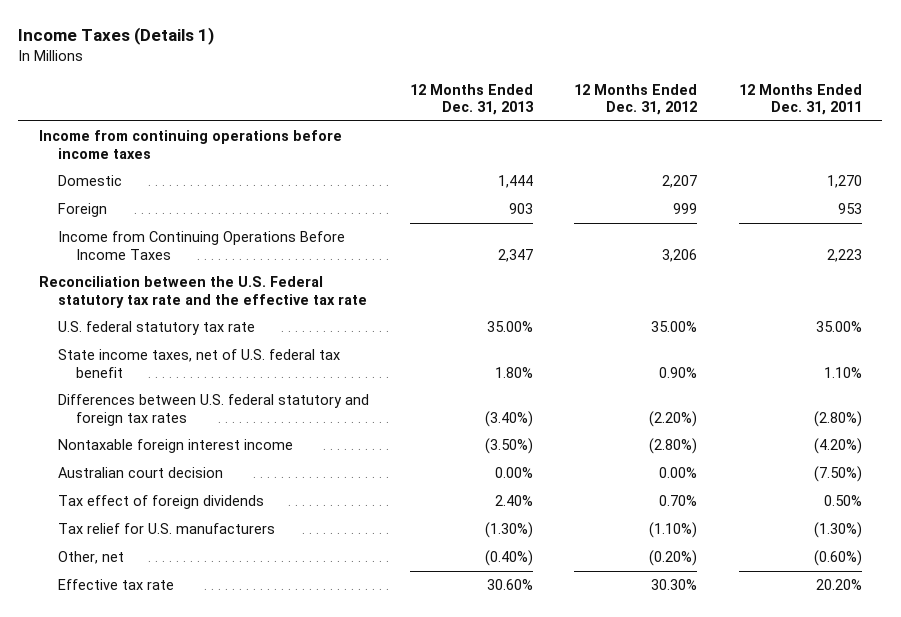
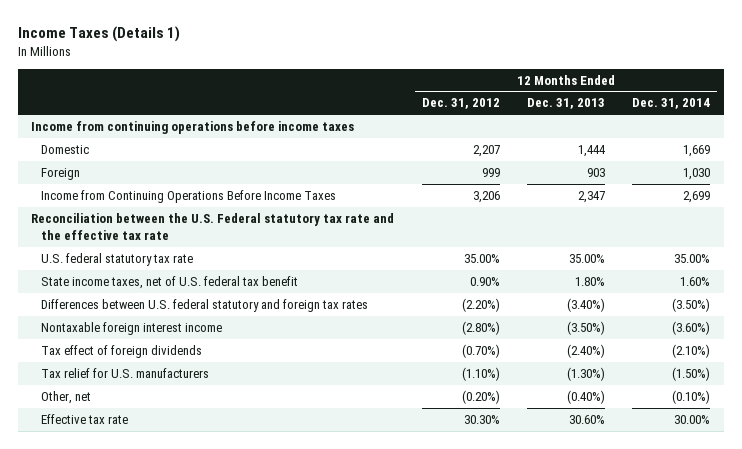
[738,83,862,115] 12 Months Ended Dec. 31, 2011 -> none
none -> [632,98,711,110] Dec. 31, 2014
[57,467,223,479] Australian court decision -> none
[494,495,533,507] 2.40% -> [567,343,606,358] (2.40%)
[659,495,698,507] 0.70% -> [461,343,500,358] (0.70%)

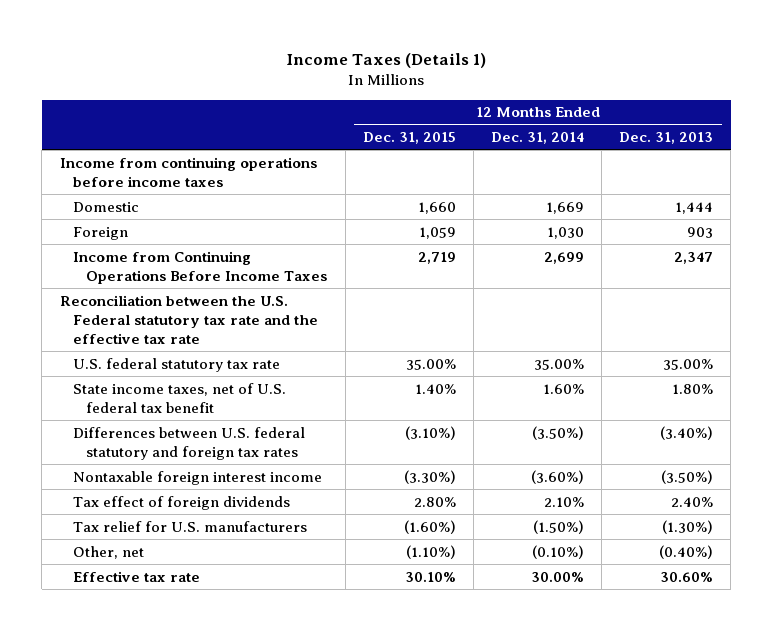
[421,98,500,110] Dec. 31, 2012 -> none
none -> [362,132,456,145] Dec. 31, 2015
[567,343,606,358] (2.40%) -> [671,496,714,507] 2.40%
[672,343,711,358] (2.10%) -> [543,496,584,507] 2.10%

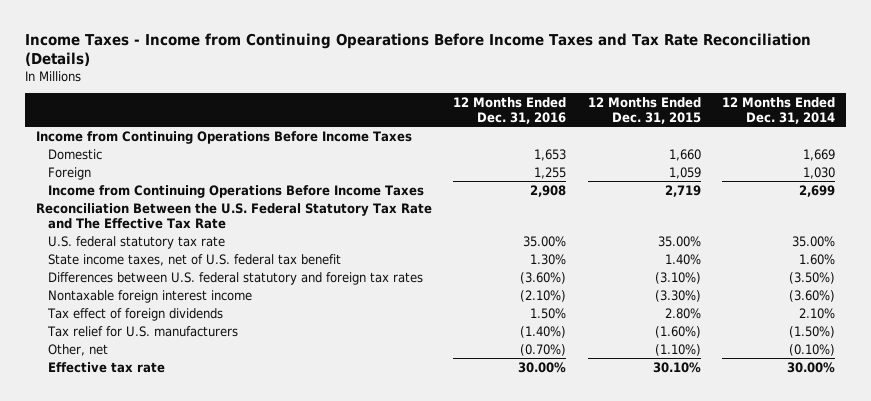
[286,52,487,68] Income Taxes (Details 1) -> [25,32,812,66] Income Taxes - Income from Continuing Opearations Before Income Taxes and Tax Rate Reconciliation (Details)
[619,132,714,145] Dec. 31, 2013 -> none
none -> [453,97,567,124] 12 Months Ended Dec. 31, 2016
[59,156,317,187] Income from continuing operations before income taxes -> [35,130,412,144] Income from Continuing Operations Before Income Taxes
[59,294,319,344] Reconciliation between the U.S. Federal statutory tax rate and the effective tax rate -> [35,202,432,229] Reconciliation Between the U.S. Federal Statutory Tax Rate and The Effective Tax Rate

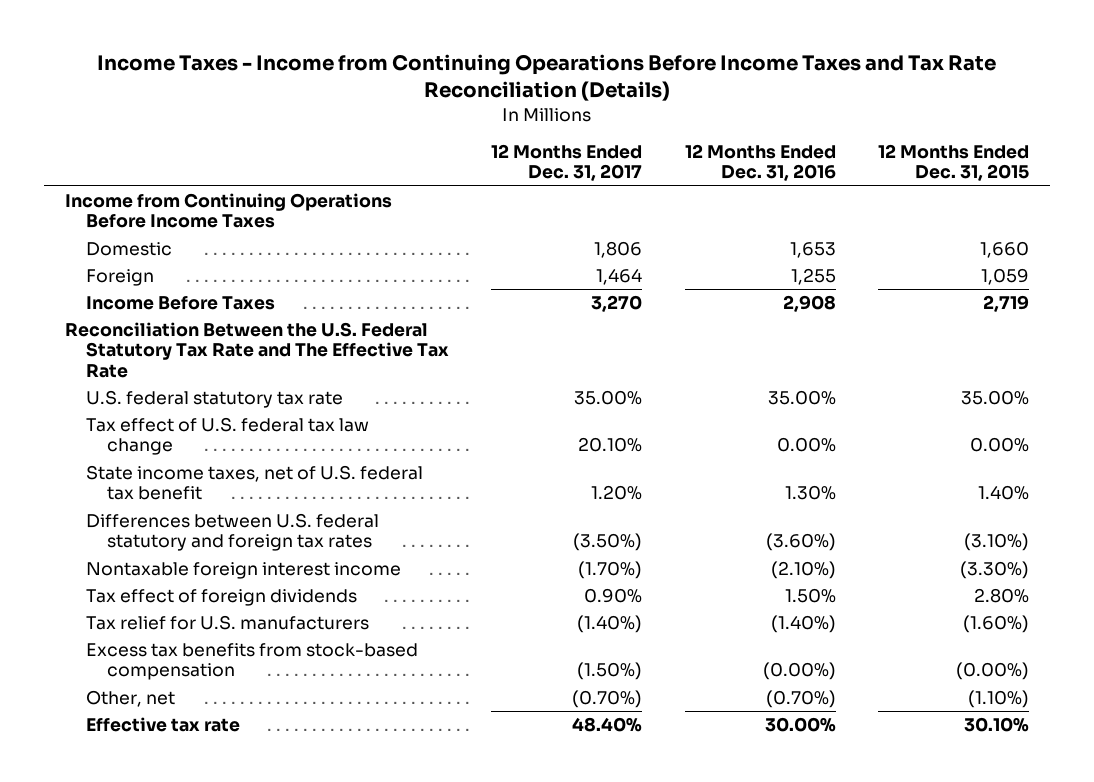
[722,97,836,124] 12 Months Ended Dec. 31, 2014 -> none
none -> [491,143,643,182] 12 Months Ended Dec. 31, 2017
[47,184,424,198] Income from Continuing Operations Before Income Taxes -> [86,296,276,311] Income Before Taxes
none -> [86,417,370,456] Tax effect of U.S. federal tax law change
none -> [86,643,419,681] Excess tax benefits from stock-based compensation

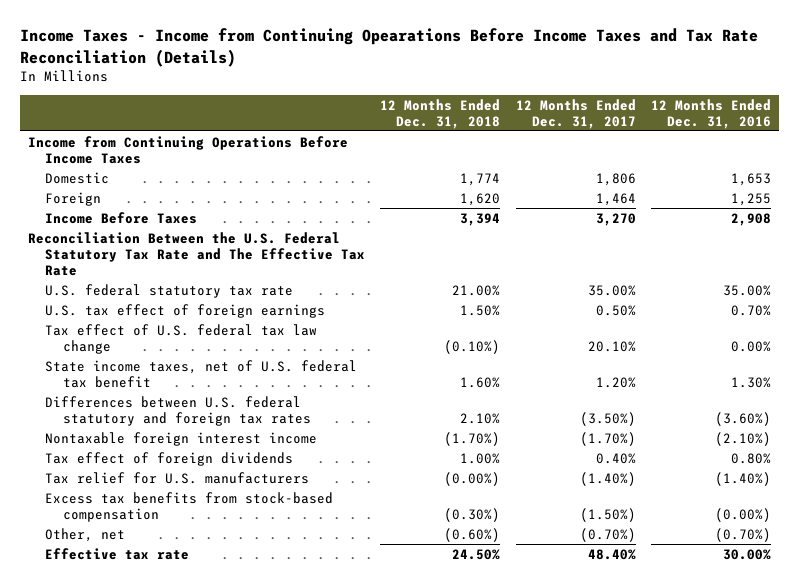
[878,143,1030,182] 12 Months Ended Dec. 31, 2015 -> none
none -> [380,98,501,129] 12 Months Ended Dec. 31, 2018
none -> [45,303,326,318] U.S. tax effect of foreign earnings
[584,588,643,604] 0.90% -> [595,452,636,464] 0.40%
[784,588,836,604] 1.50% -> [730,452,771,464] 0.80%

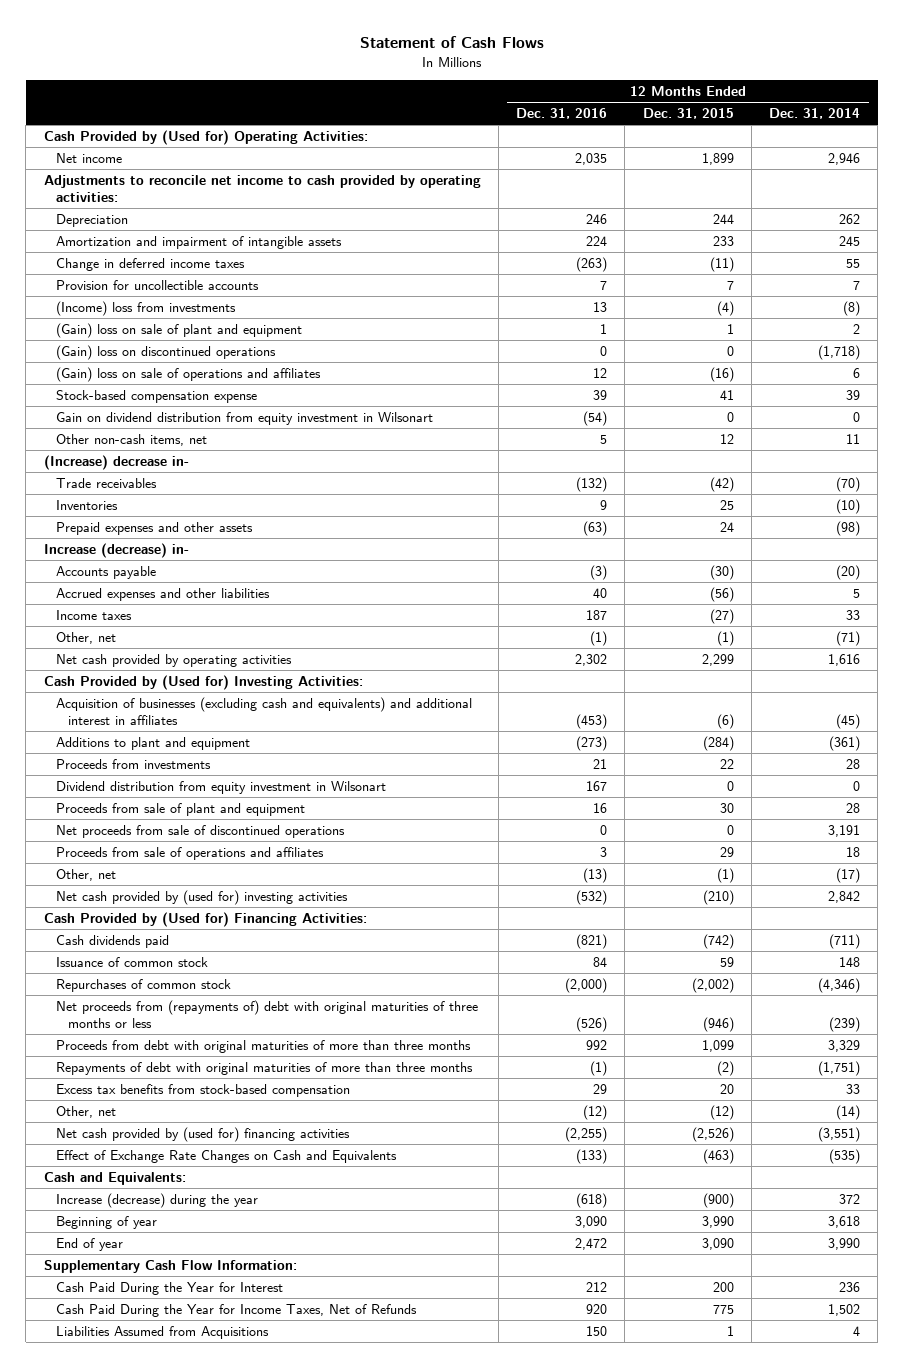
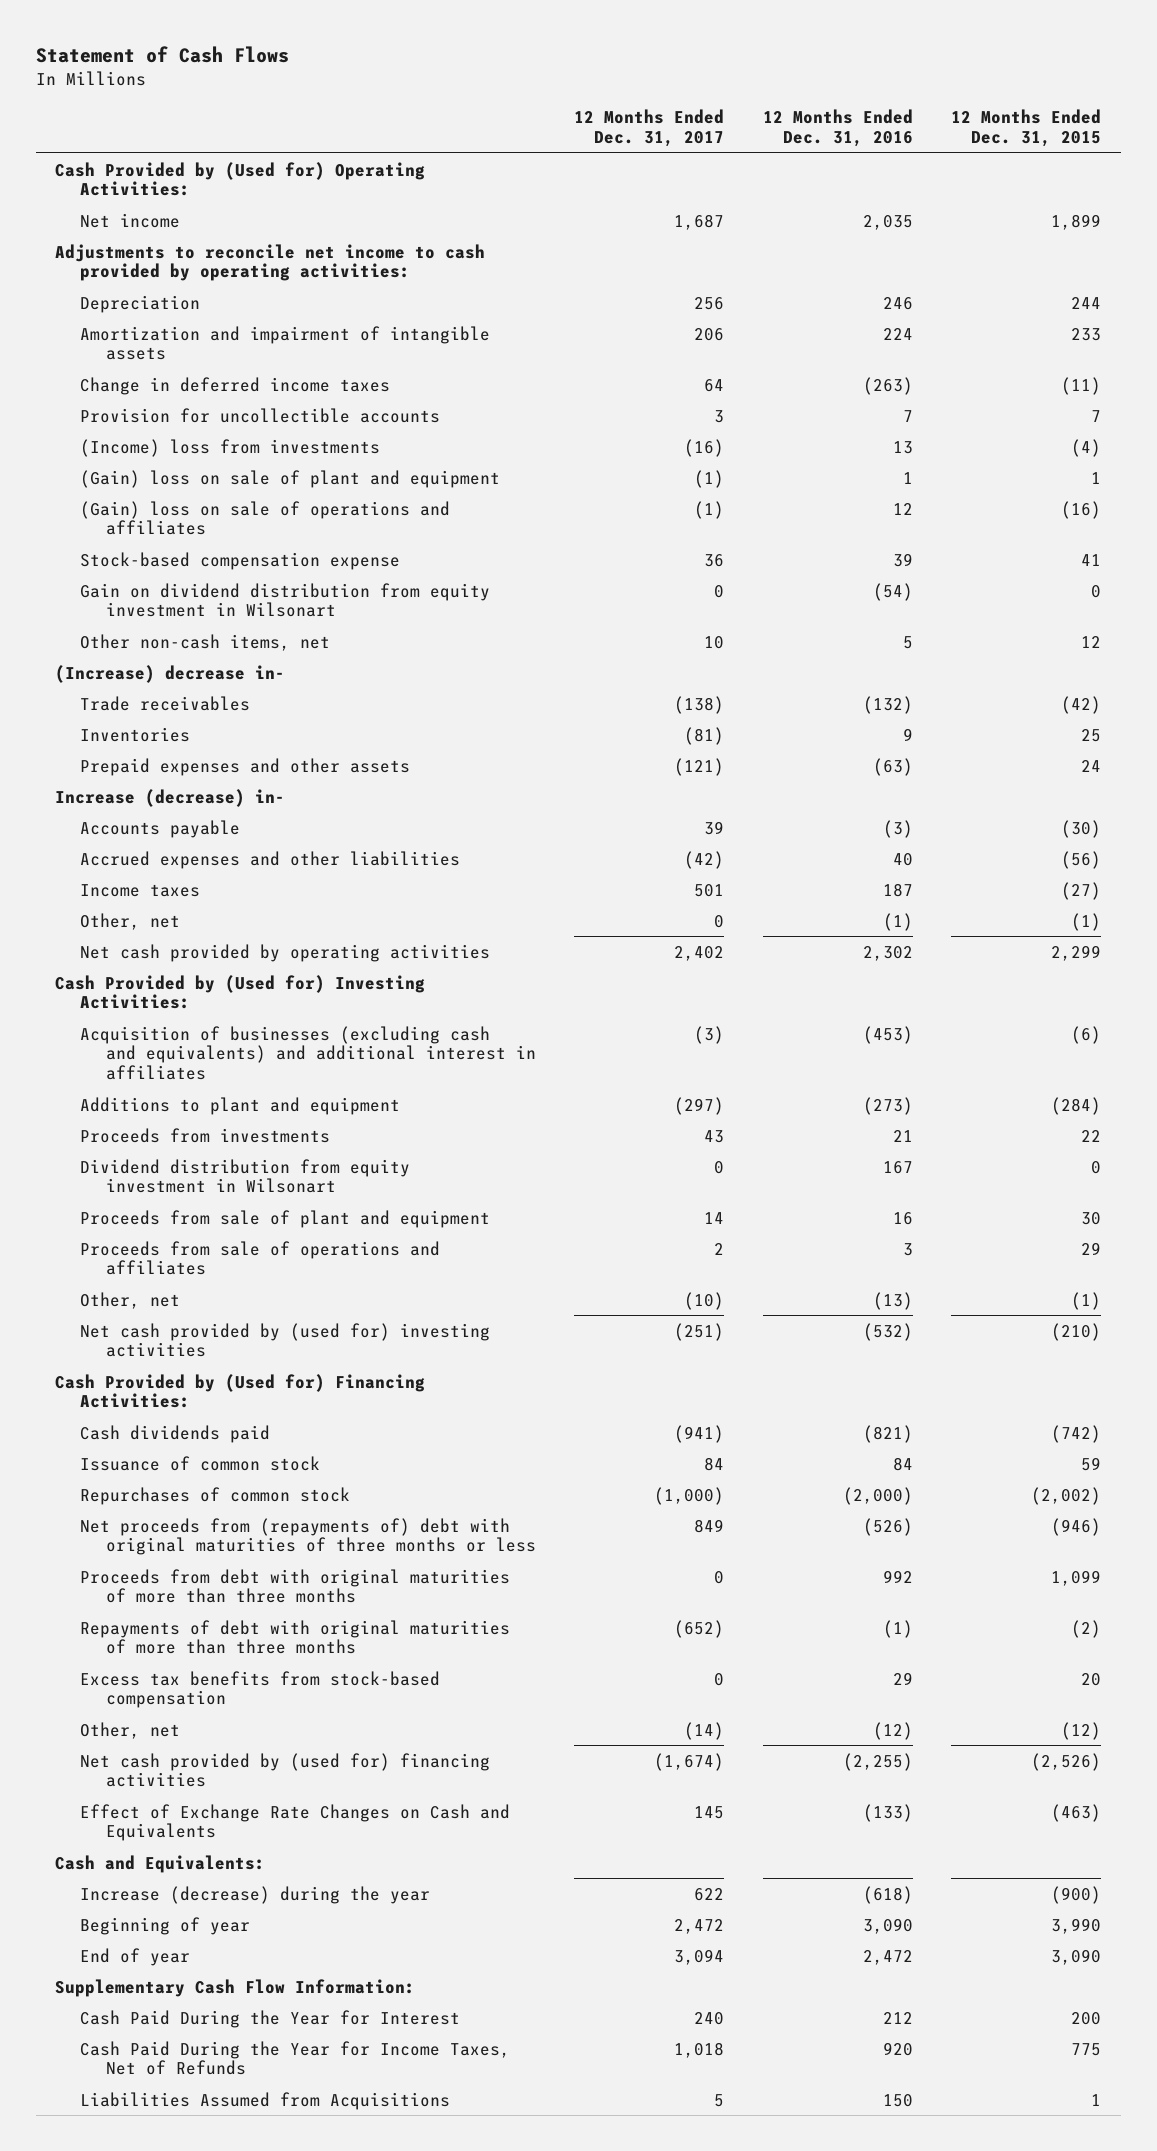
[769,108,861,120] Dec. 31, 2014 -> none
none -> [574,109,725,147] 12 Months Ended Dec. 31, 2017
[55,344,276,360] (Gain) loss on discontinued operations -> none
[55,824,345,838] Net proceeds from sale of discontinued operations -> none

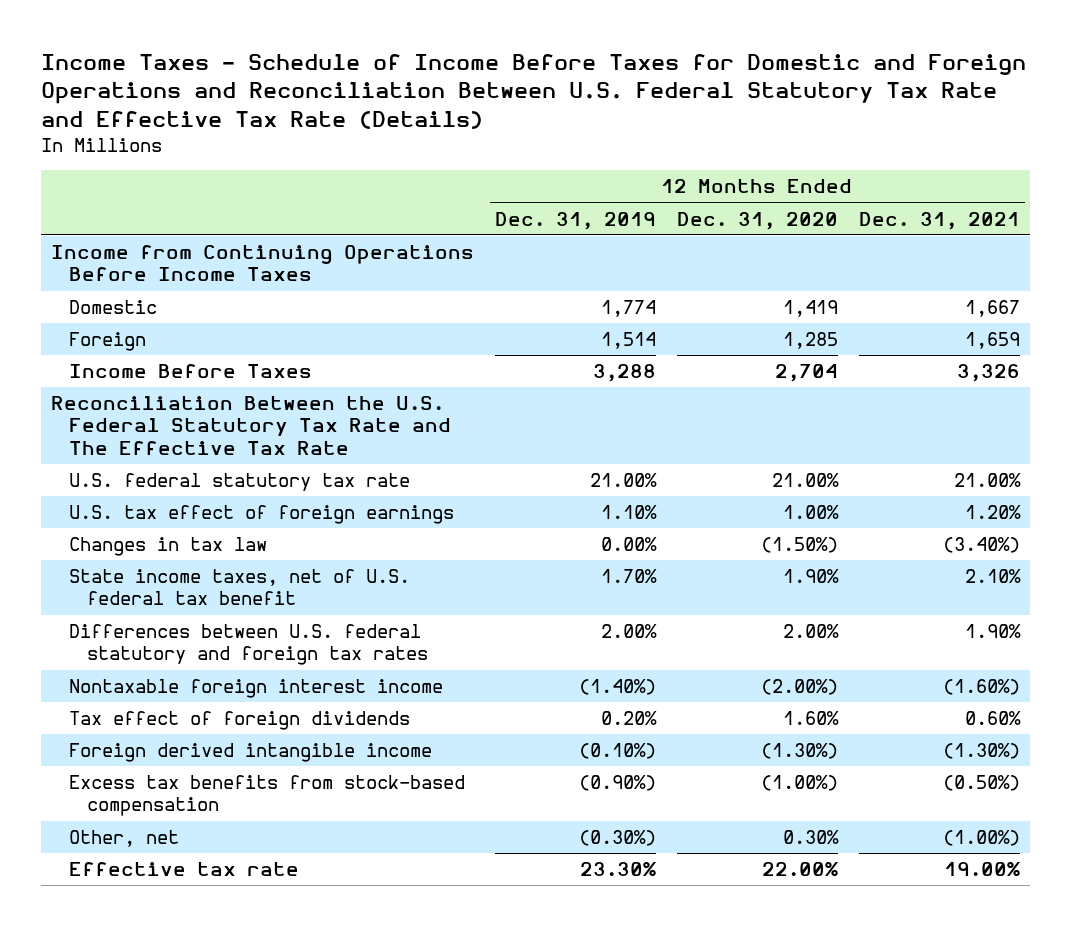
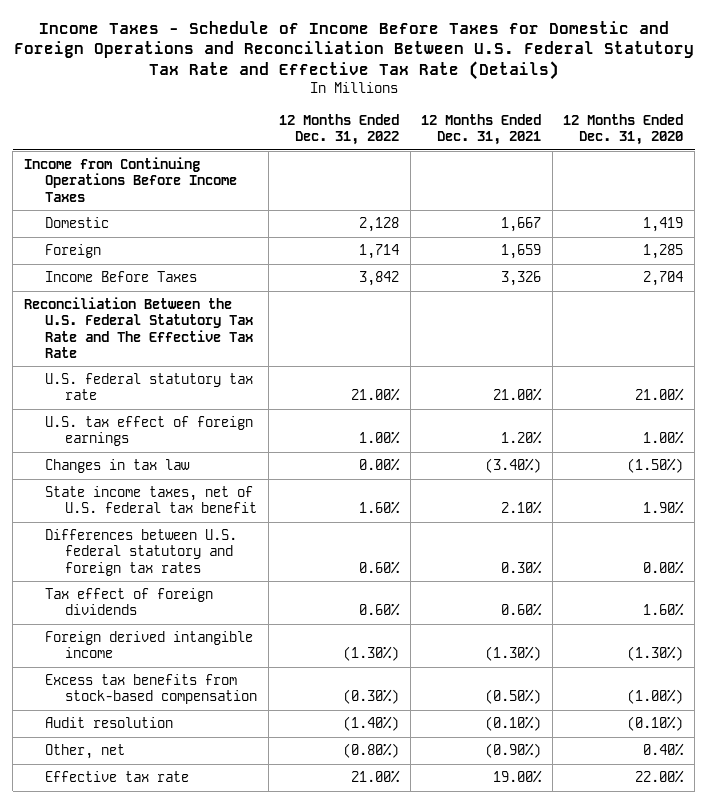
[495,211,657,230] Dec. 31, 2019 -> none
none -> [279,113,400,145] 12 Months Ended Dec. 31, 2022
[69,679,444,699] Nontaxable foreign interest income -> none
[782,624,839,639] 2.00% -> [643,560,685,574] 0.00%
[964,624,1021,639] 1.90% -> [501,560,543,574] 0.30%
none -> [44,716,173,728] Audit resolution
[782,830,839,845] 0.30% -> [643,742,685,756] 0.40%
[942,830,1020,847] (1.00%) -> [485,742,542,758] (0.90%)

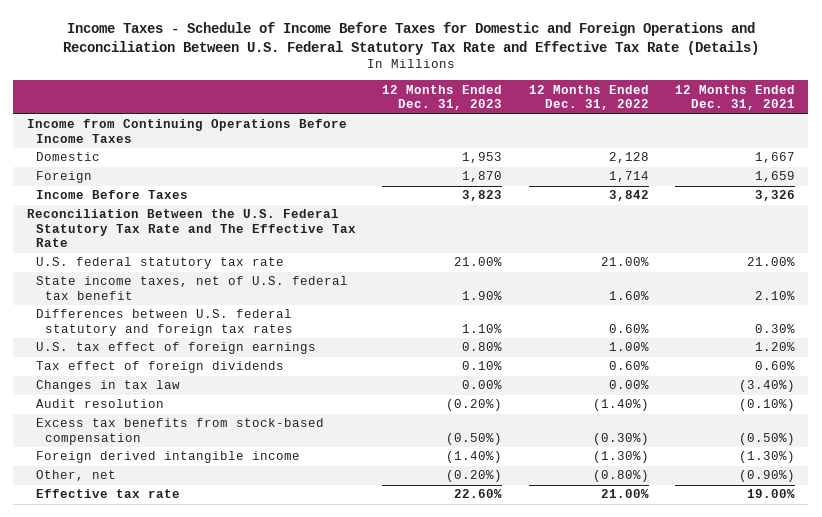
[563,113,684,145] 12 Months Ended Dec. 31, 2020 -> none
none -> [382,84,503,111] 12 Months Ended Dec. 31, 2023
[44,415,253,447] U.S. tax effect of foreign earnings -> [36,342,317,355] U.S. tax effect of foreign earnings
[44,458,190,473] Changes in tax law -> [36,380,181,393] Changes in tax law
[44,673,258,705] Excess tax benefits from stock-based compensation -> [36,418,325,445] Excess tax benefits from stock-based compensation
[44,630,253,659] Foreign derived intangible income -> [36,451,301,464] Foreign derived intangible income

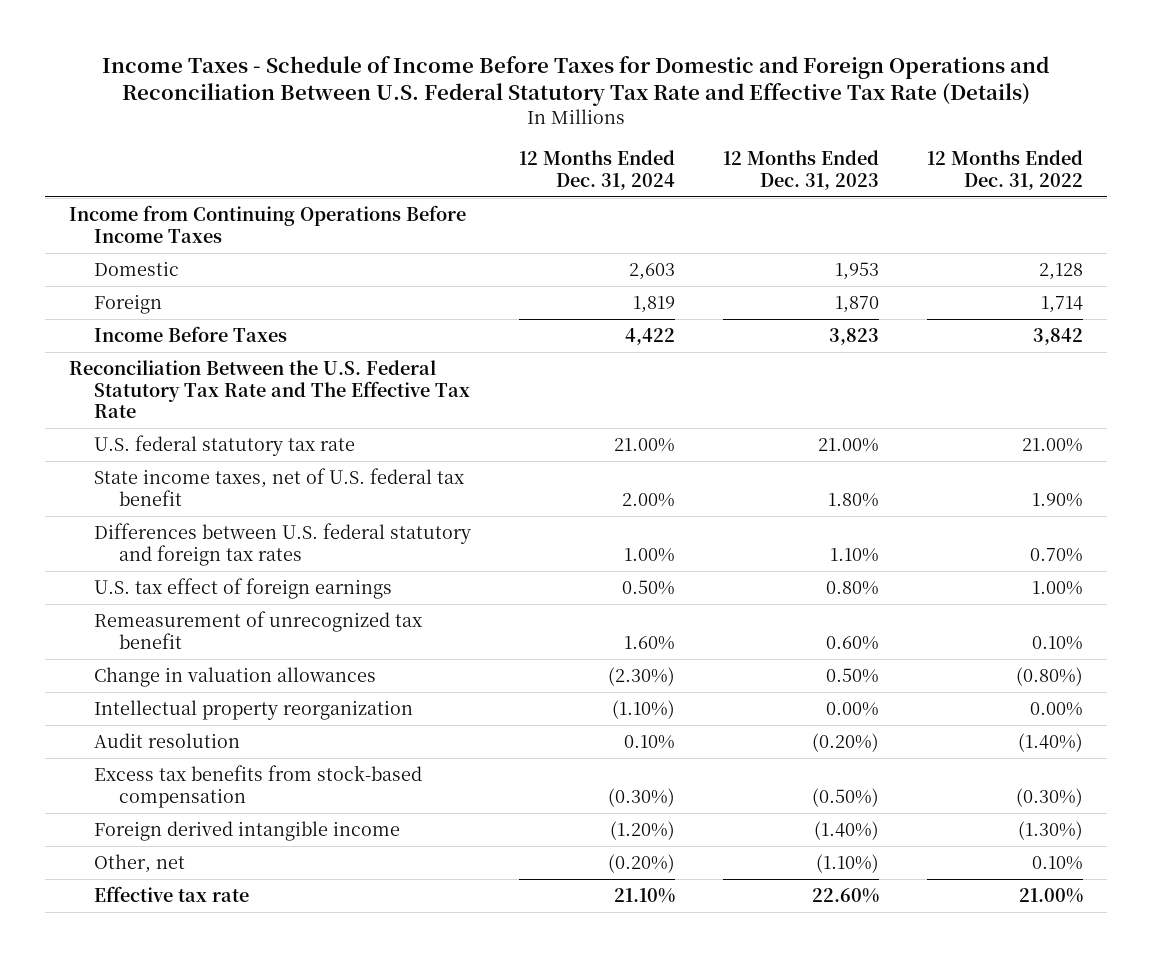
[674,84,795,111] 12 Months Ended Dec. 31, 2021 -> none
none -> [519,150,676,190] 12 Months Ended Dec. 31, 2024
[462,290,503,300] 1.90% -> [828,492,880,507] 1.80%
[608,290,649,300] 1.60% -> [1032,492,1084,507] 1.90%
[608,323,649,333] 0.60% -> [1030,547,1084,562] 0.70%
[36,361,285,374] Tax effect of foreign dividends -> none
[36,380,181,393] Changes in tax law -> none
none -> [94,610,423,649] Remeasurement of unrecognized tax benefit
none -> [94,666,377,687] Change in valuation allowances
none -> [94,699,414,720] Intellectual property reorganization
[446,470,503,483] (0.20%) -> [816,853,880,873] (1.10%)
[592,470,649,483] (0.80%) -> [1032,855,1084,870] 0.10%

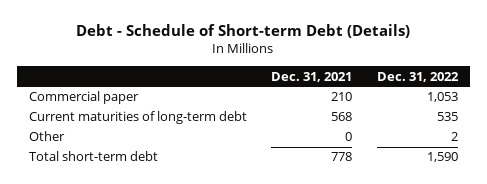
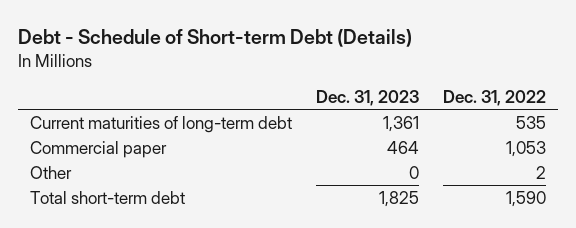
[271,71,353,82] Dec. 31, 2021 -> none
none -> [316,89,420,106] Dec. 31, 2023
[28,91,139,105] Commercial paper -> [30,140,168,158] Commercial paper

